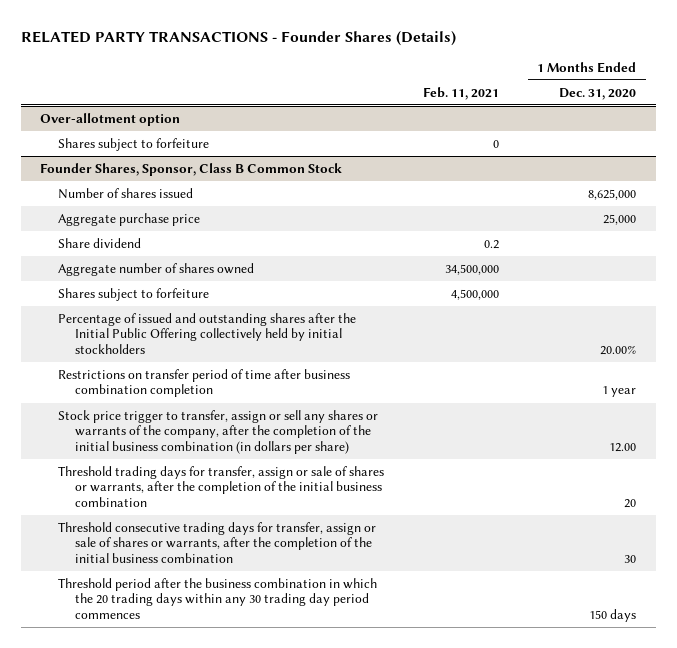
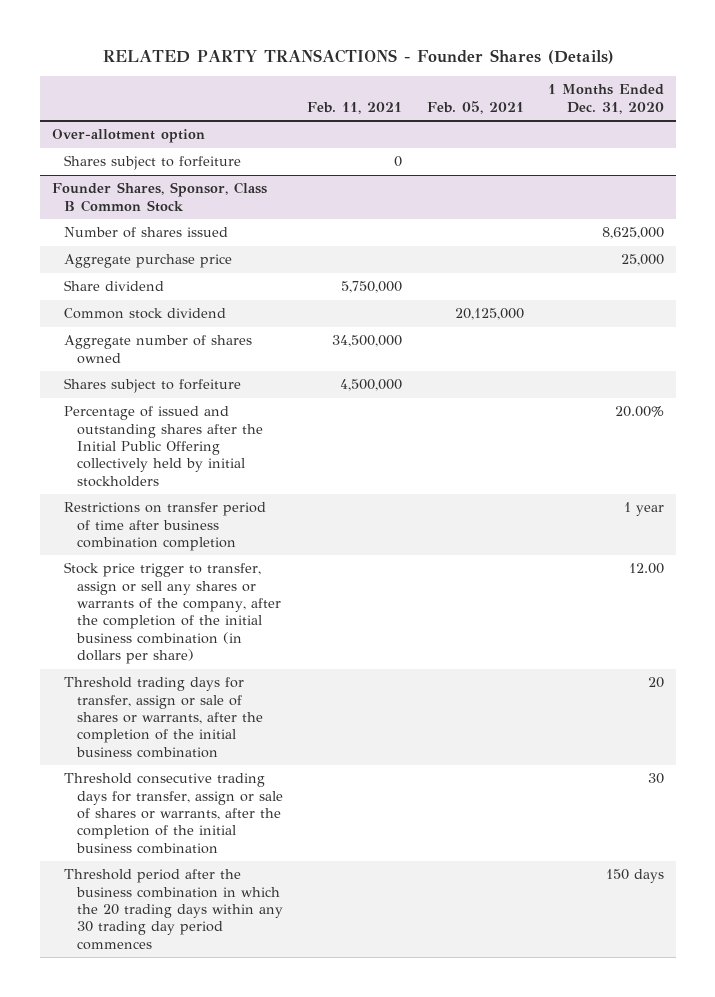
none -> [426,100,524,114] Feb. 05, 2021
[483,239,499,249] 0.2 -> [341,281,403,294] 5,750,000
none -> [64,308,227,320] Common stock dividend

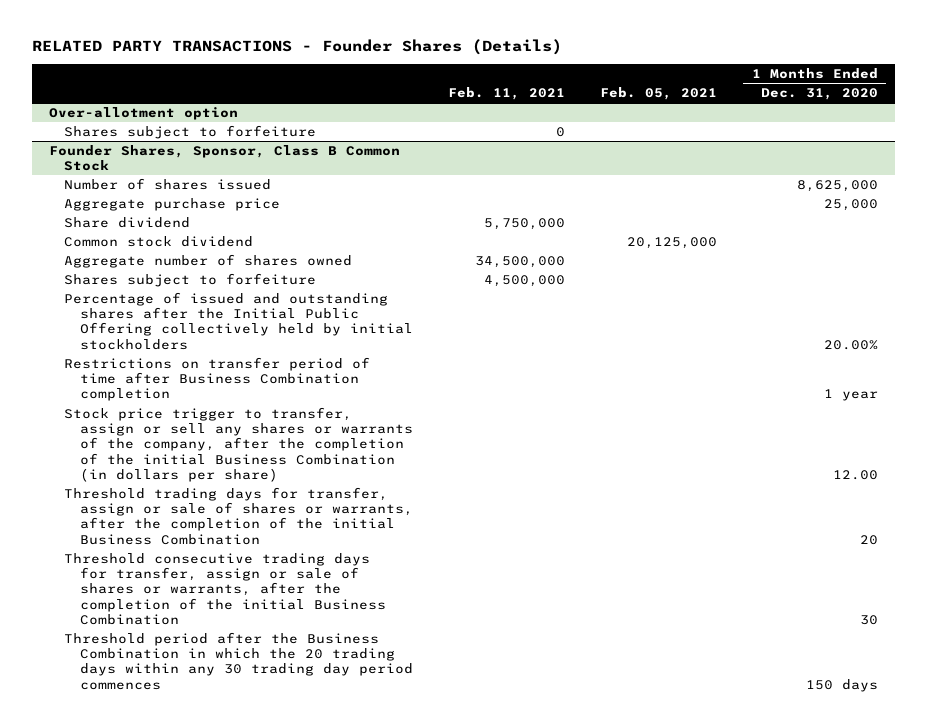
[64,502,267,552] Restrictions on transfer period of time after business combination completion -> [64,357,371,402] Restrictions on transfer period of time after Business Combination completion
[64,562,282,665] Stock price trigger to transfer, assign or sell any shares or warrants of the company, after the completion of the initial business combination (in dollars per share) -> [64,407,413,482] Stock price trigger to transfer, assign or sell any shares or warrants of the company, after the completion of the initial Business Combination (in dollars per share)
[64,677,264,758] Threshold trading days for transfer, assign or sale of shares or warrants, after the completion of the initial business combination -> [64,487,413,545] Threshold trading days for transfer, assign or sale of shares or warrants, after the completion of the initial Business Combination
[64,773,284,854] Threshold consecutive trading days for transfer, assign or sale of shares or warrants, after the completion of the initial business combination -> [64,553,386,625] Threshold consecutive trading days for transfer, assign or sale of shares or warrants, after the completion of the initial Business Combination
[64,869,284,950] Threshold period after the business combination in which the 20 trading days within any 30 trading day period commences -> [64,632,413,690] Threshold period after the Business Combination in which the 20 trading days within any 30 trading day period commences

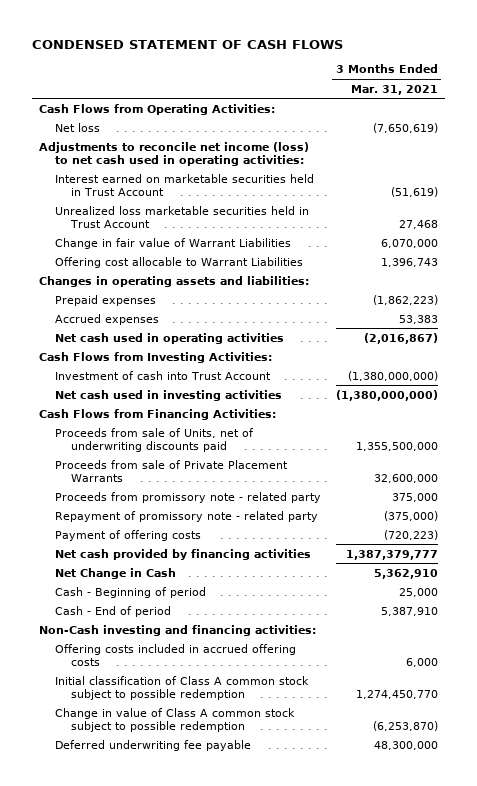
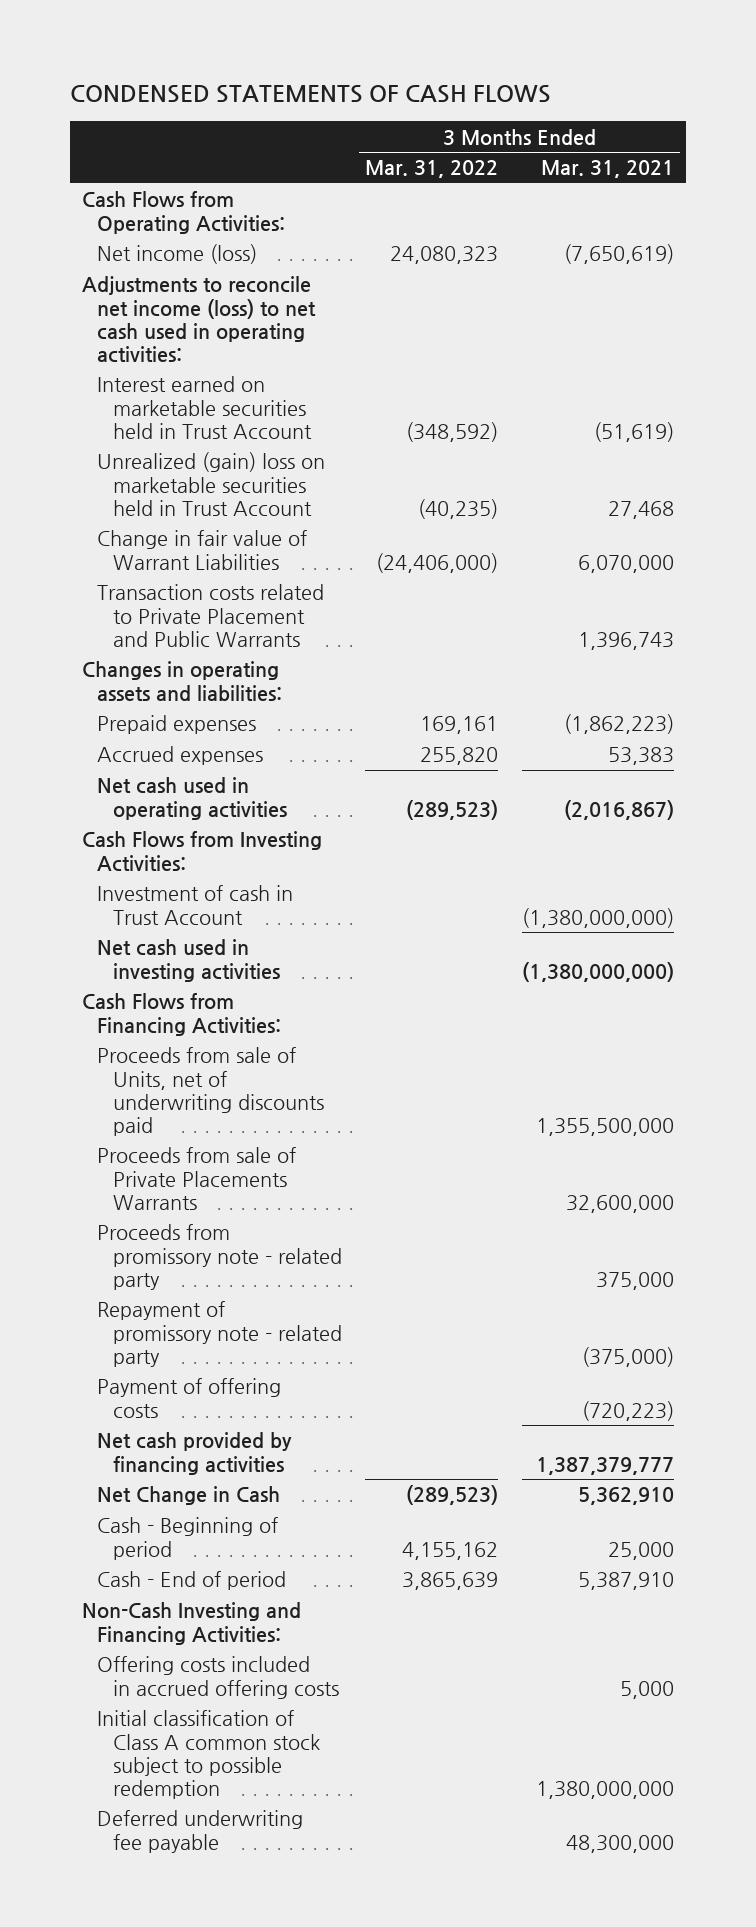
[31,39,343,49] CONDENSED STATEMENT OF CASH FLOWS -> [70,85,552,104] CONDENSED STATEMENTS OF CASH FLOWS
none -> [365,160,499,179] Mar. 31, 2022
[55,122,101,132] Net loss -> [97,244,258,265] Net income (loss)
[55,205,310,228] Unrealized loss marketable securities held in Trust Account -> [97,452,326,516] Unrealized (gain) loss on marketable securities held in Trust Account
[55,256,304,268] Offering cost allocable to Warrant Liabilities -> [97,584,325,647] Transaction costs related to Private Placement and Public Warrants
[55,370,272,380] Investment of cash into Trust Account -> [97,885,294,925] Investment of cash in Trust Account
[55,459,289,482] Proceeds from sale of Private Placement Warrants -> [97,1147,297,1210] Proceeds from sale of Private Placements Warrants
[55,707,296,732] Change in value of Class A common stock subject to possible redemption -> none
[38,624,316,636] Non-Cash investing and financing activities: -> [81,1602,301,1645] Non-Cash Investing and Financing Activities:
[405,657,438,667] 6,000 -> [619,1680,674,1699] 5,000
[355,689,438,699] 1,274,450,770 -> [535,1781,674,1800] 1,380,000,000

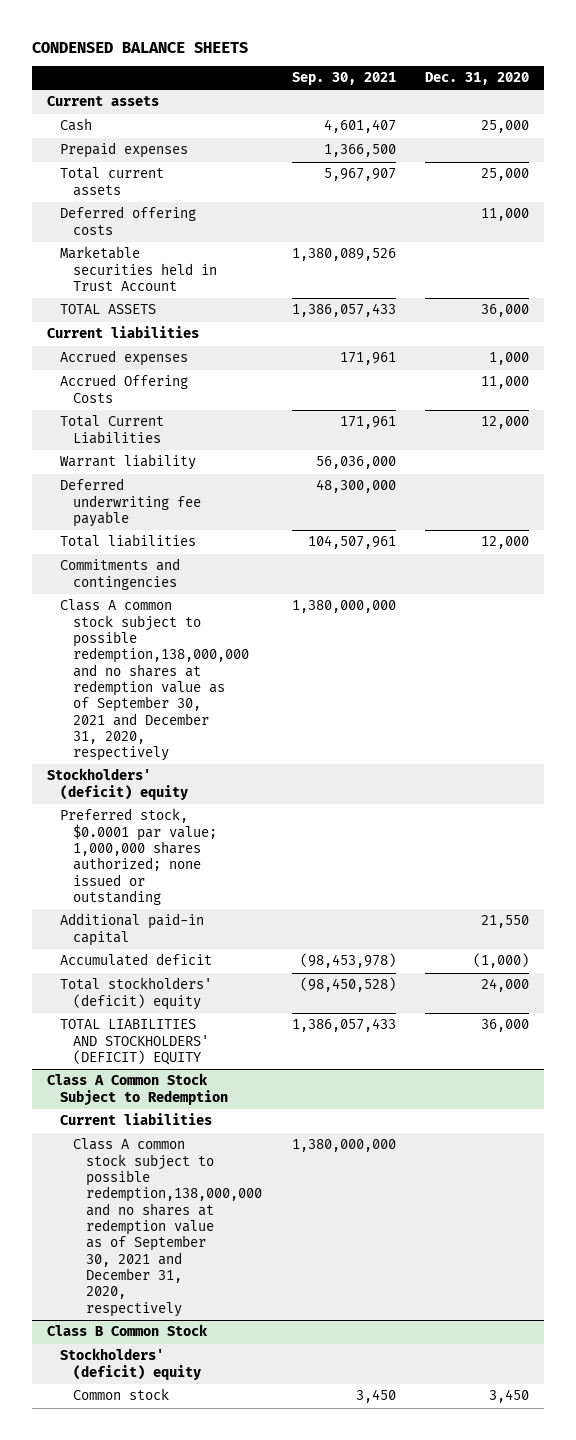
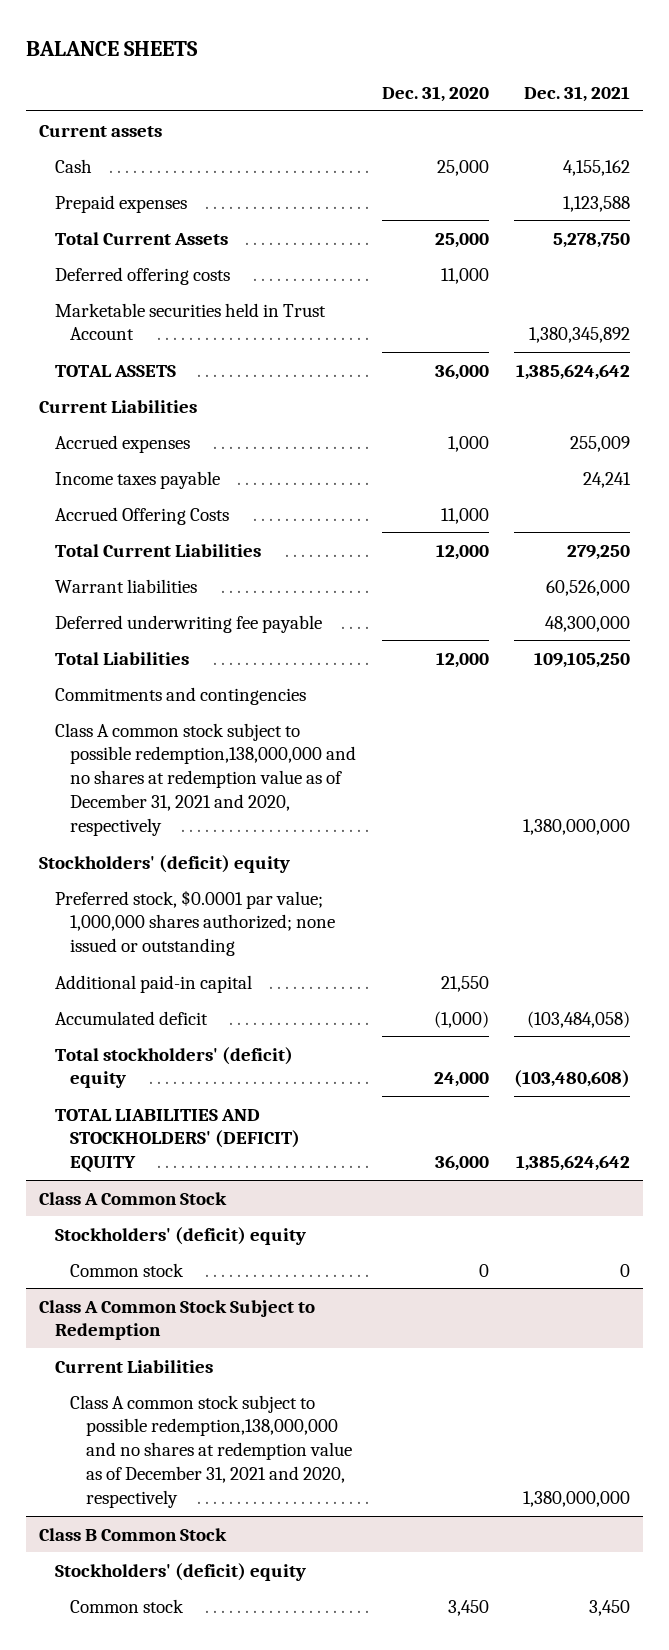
[32,41,249,53] CONDENSED BALANCE SHEETS -> [26,40,199,56] BALANCE SHEETS
[291,72,396,86] Sep. 30, 2021 -> none
none -> [523,86,630,103] Dec. 31, 2021
[60,167,165,196] Total current assets -> [54,231,228,245] Total Current Assets
[46,326,199,339] Current liabilities -> [39,399,198,413] Current Liabilities
none -> [54,470,220,489] Income taxes payable
[60,454,197,471] Warrant liability -> [54,578,197,593] Warrant liabilities
[60,534,197,548] Total liabilities -> [54,651,189,665] Total Liabilities
[60,599,250,762] Class A common stock subject to possible redemption,138,000,000 and no shares at redemption value as of September 30, 2021 and December 31, 2020, respectively -> [54,722,357,837] Class A common stock subject to possible redemption,138,000,000 and no shares at redemption value as of December 31, 2021 and 2020, respectively
none -> [39,1191,228,1205] Class A Common Stock
none -> [54,1226,306,1245] Stockholders' (deficit) equity
none -> [70,1262,185,1277] Common stock
[60,1113,213,1126] Current liabilities -> [54,1359,213,1373] Current Liabilities
[73,1138,263,1317] Class A common stock subject to possible redemption,138,000,000 and no shares at redemption value as of September 30, 2021 and December 31, 2020, respectively -> [70,1394,353,1509] Class A common stock subject to possible redemption,138,000,000 and no shares at redemption value as of December 31, 2021 and 2020, respectively

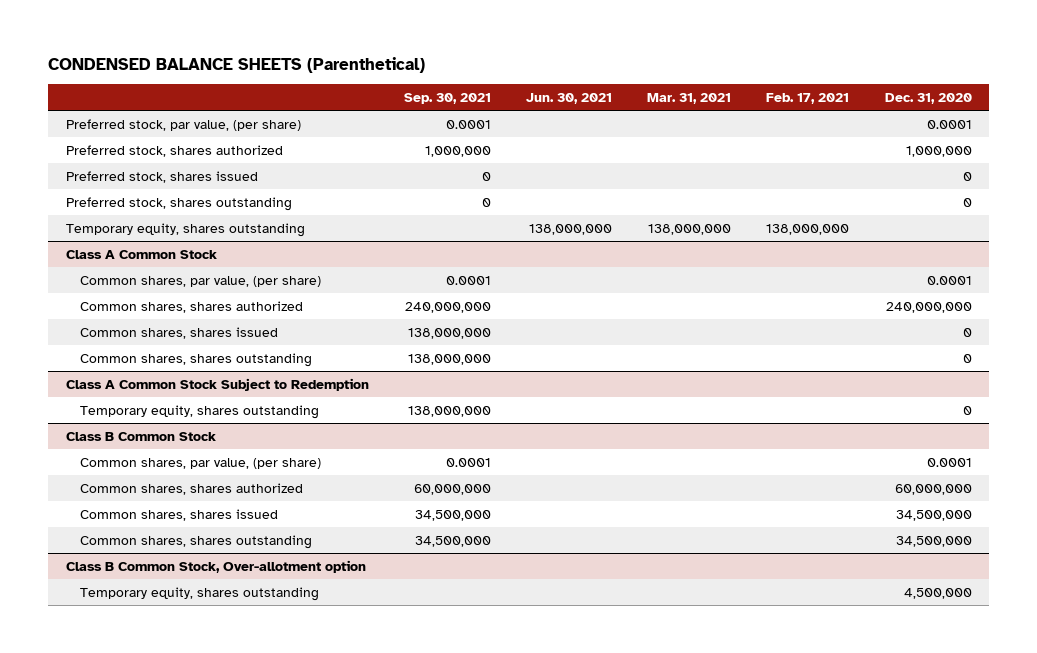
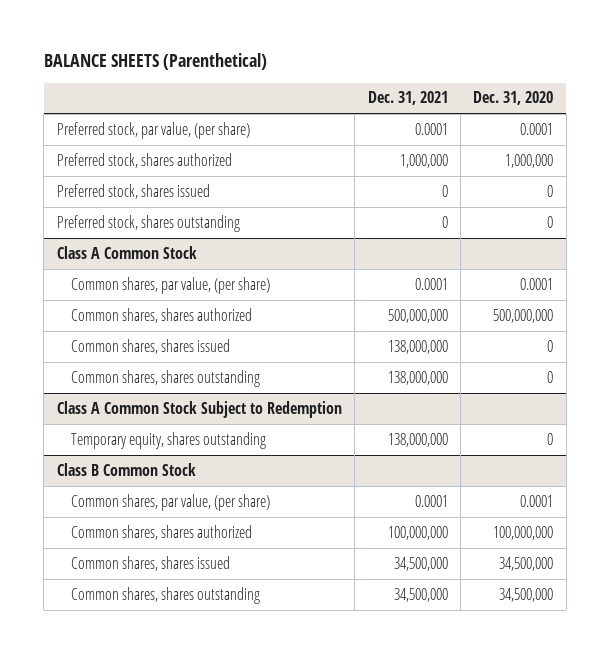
[47,56,425,73] CONDENSED BALANCE SHEETS (Parenthetical) -> [43,53,267,71] BALANCE SHEETS (Parenthetical)
[403,92,491,104] Sep. 30, 2021 -> none
[525,92,612,104] Jun. 30, 2021 -> none
[647,92,732,104] Mar. 31, 2021 -> none
[766,92,850,104] Feb. 17, 2021 -> none
none -> [367,91,448,106] Dec. 31, 2021
[65,222,305,237] Temporary equity, shares outstanding -> none
[885,301,972,313] 240,000,000 -> [493,308,554,323] 500,000,000
[894,483,972,495] 60,000,000 -> [493,525,554,540] 100,000,000
[65,559,366,573] Class B Common Stock, Over-allotment option -> none
[79,586,319,601] Temporary equity, shares outstanding -> none

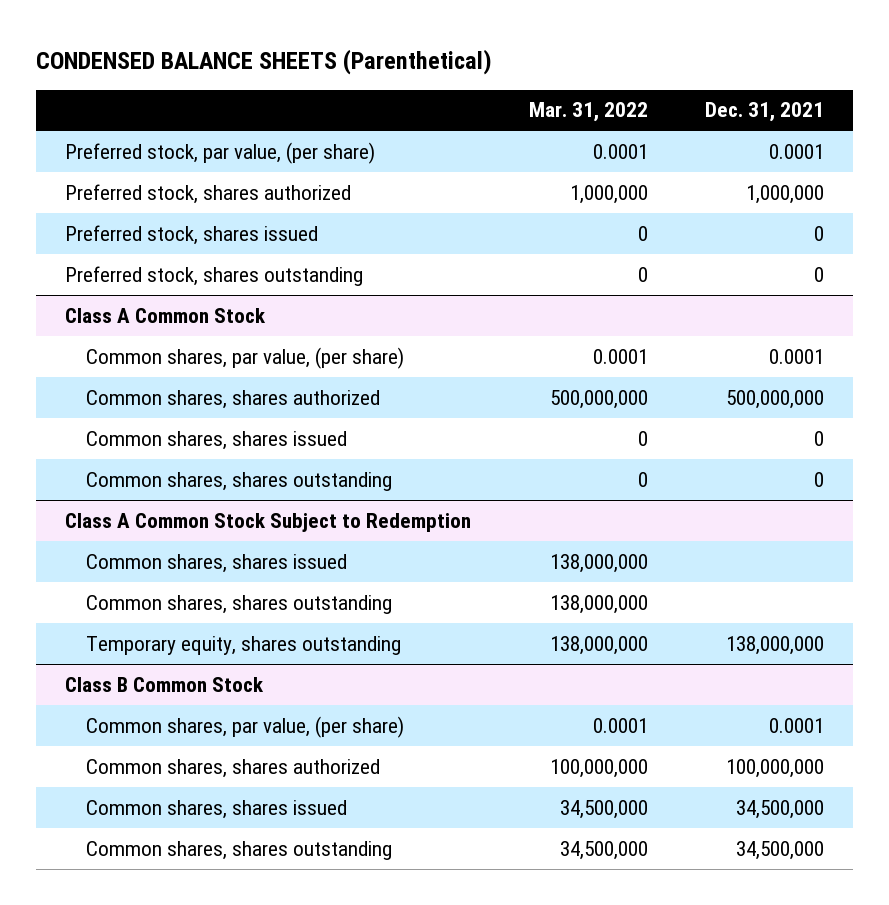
[43,53,267,71] BALANCE SHEETS (Parenthetical) -> [35,48,492,75] CONDENSED BALANCE SHEETS (Parenthetical)
[473,91,554,106] Dec. 31, 2020 -> none
none -> [528,102,648,123] Mar. 31, 2022
[387,339,448,354] 138,000,000 -> [814,430,825,446] 0
[387,370,448,385] 138,000,000 -> [814,471,825,487] 0
none -> [85,553,347,573] Common shares, shares issued
none -> [85,594,392,614] Common shares, shares outstanding

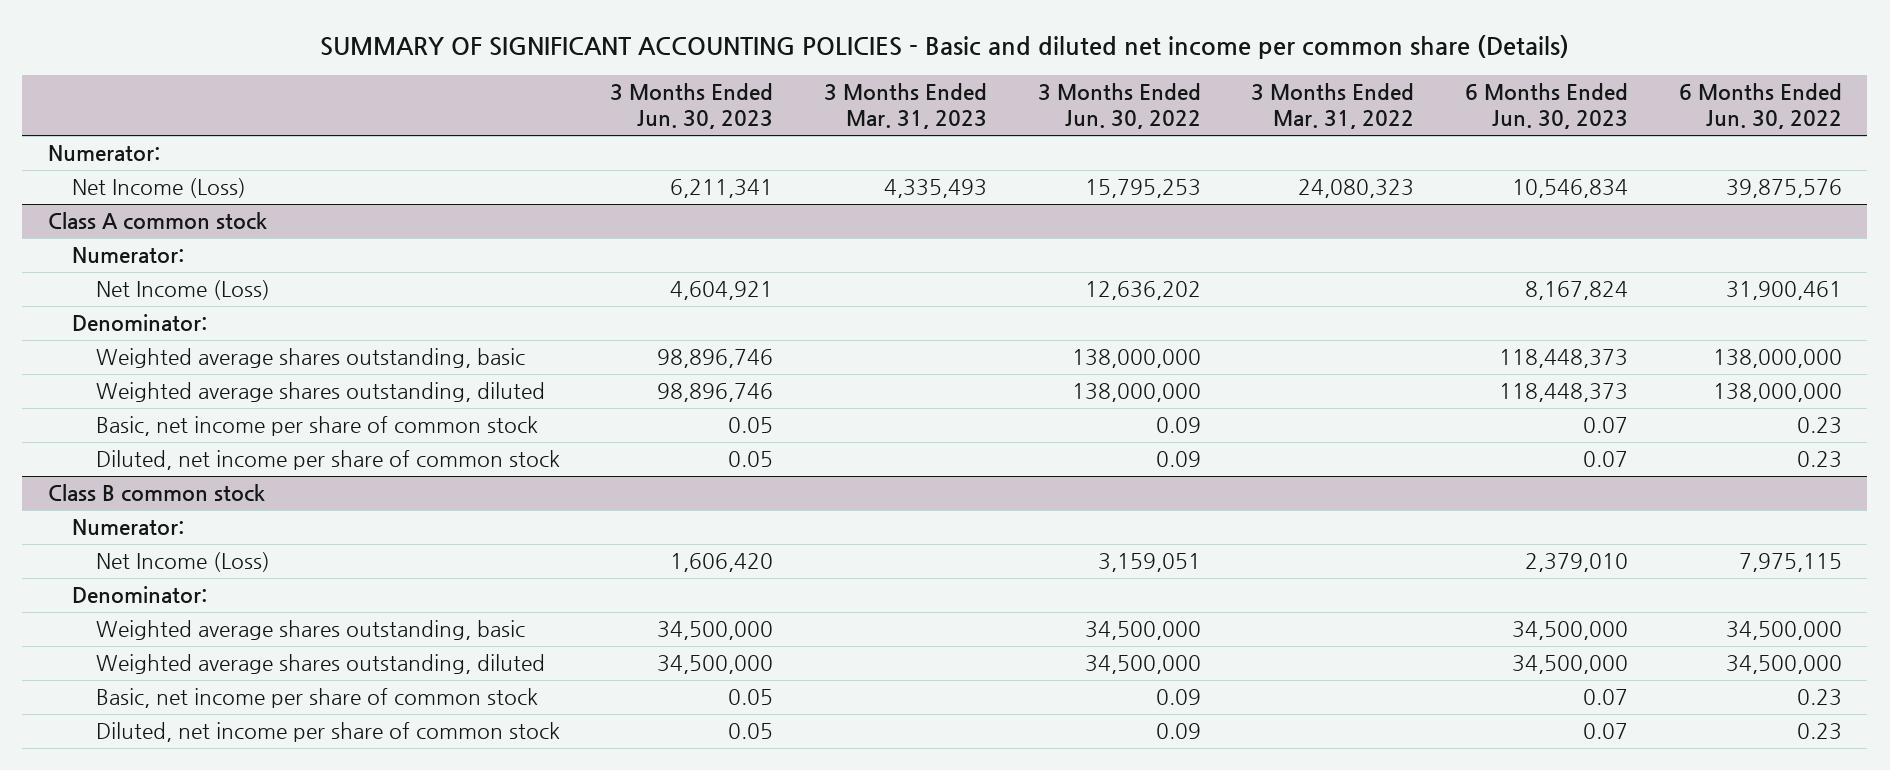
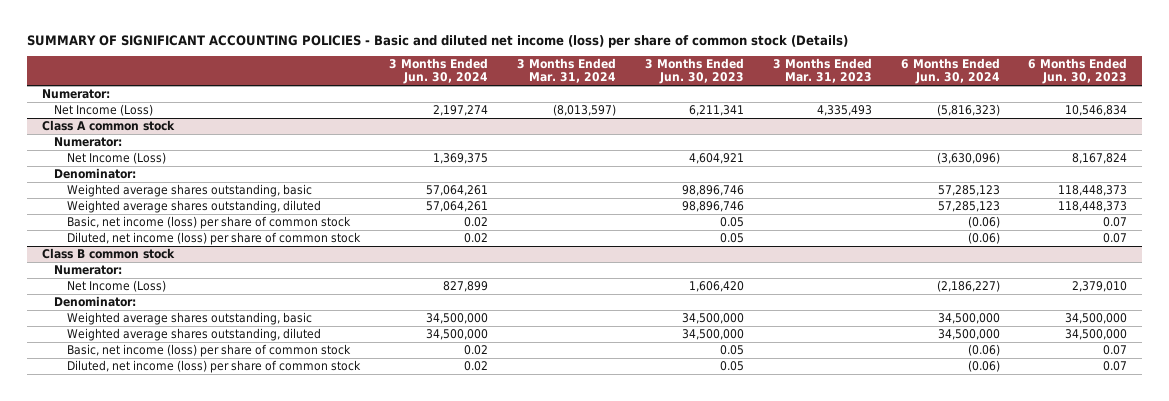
[319,35,1569,60] SUMMARY OF SIGNIFICANT ACCOUNTING POLICIES - Basic and diluted net income per common share (Details) -> [27,34,849,48] SUMMARY OF SIGNIFICANT ACCOUNTING POLICIES - Basic and diluted net income (loss) per share of common stock (Details)
[1037,82,1201,130] 3 Months Ended Jun. 30, 2022 -> none
[1251,82,1415,130] 3 Months Ended Mar. 31, 2022 -> none
[1678,82,1842,130] 6 Months Ended Jun. 30, 2022 -> none
none -> [388,58,488,85] 3 Months Ended Jun. 30, 2024
none -> [516,58,616,84] 3 Months Ended Mar. 31, 2024
none -> [900,58,1000,85] 6 Months Ended Jun. 30, 2024
[95,416,538,437] Basic, net income per share of common stock -> [67,216,352,230] Basic, net income (loss) per share of common stock
[95,450,560,471] Diluted, net income per share of common stock -> [67,232,362,246] Diluted, net income (loss) per share of common stock
[95,688,538,709] Basic, net income per share of common stock -> [67,344,352,358] Basic, net income (loss) per share of common stock
[95,722,560,743] Diluted, net income per share of common stock -> [67,360,362,374] Diluted, net income (loss) per share of common stock

